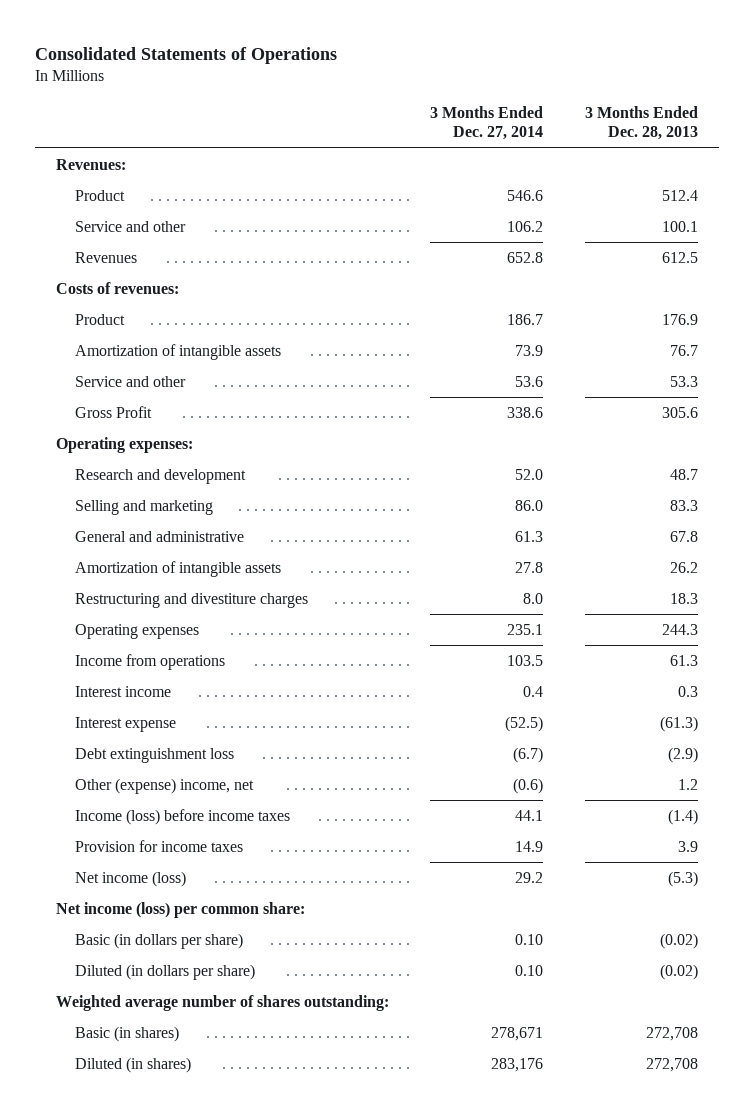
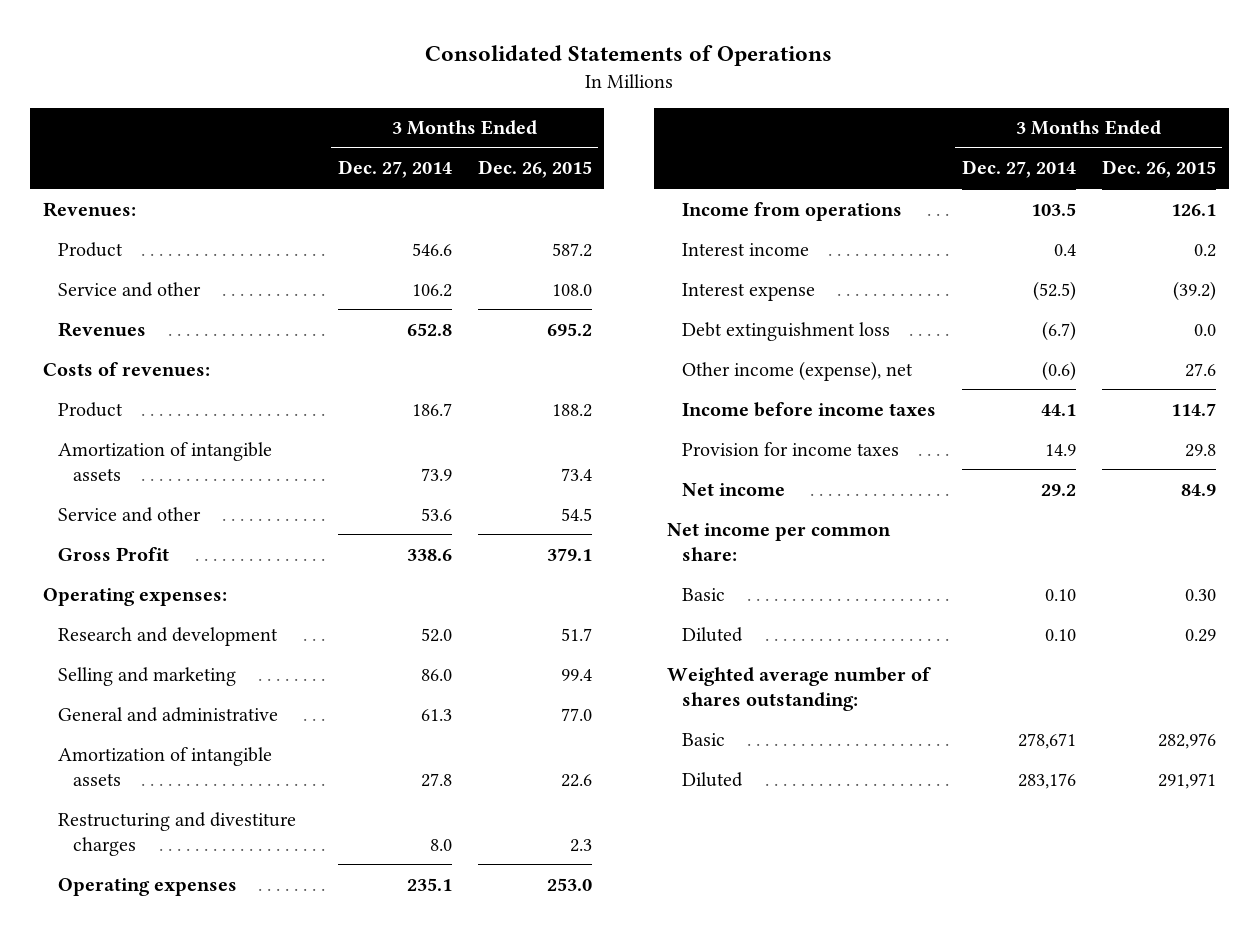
[585,105,699,141] 3 Months Ended Dec. 28, 2013 -> none
none -> [477,160,592,179] Dec. 26, 2015
[74,777,254,794] Other (expense) income, net -> [682,360,914,381] Other income (expense), net
[74,808,290,825] Income (loss) before income taxes -> [682,401,937,417] Income before income taxes
[74,870,186,887] Net income (loss) -> [682,482,786,496] Net income
[55,901,305,918] Net income (loss) per common share: -> [667,522,892,561] Net income per common share:
[74,932,243,949] Basic (in dollars per share) -> [682,587,726,601] Basic
[74,963,255,980] Diluted (in dollars per share) -> [682,626,744,642] Diluted
[74,1025,179,1042] Basic (in shares) -> [682,732,726,746] Basic
[74,1056,191,1073] Diluted (in shares) -> [682,771,744,787] Diluted

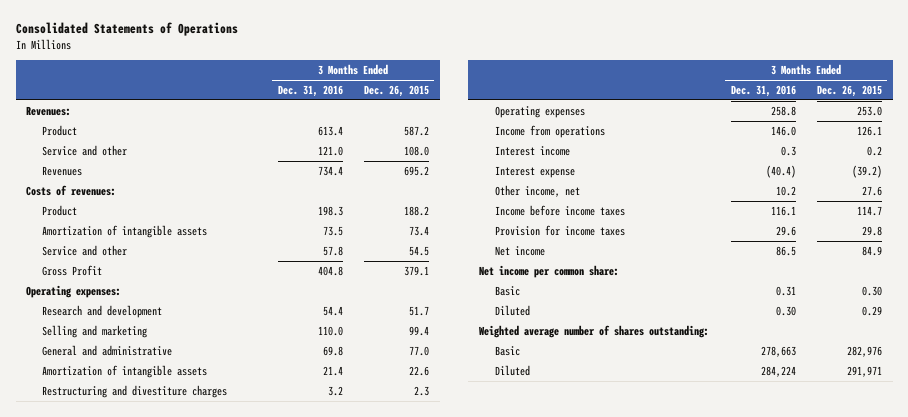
[337,160,452,179] Dec. 27, 2014 -> none
none -> [277,85,343,98] Dec. 31, 2016
[682,321,891,341] Debt extinguishment loss -> none
[682,360,914,381] Other income (expense), net -> [495,184,581,197] Other income, net

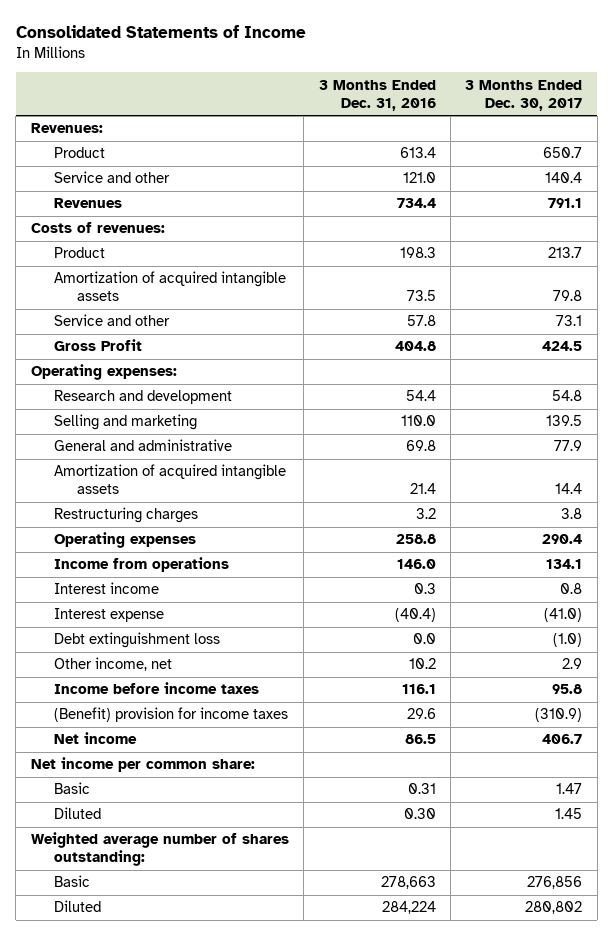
[15,22,238,37] Consolidated Statements of Operations -> [15,25,306,39] Consolidated Statements of Income
[364,85,430,98] Dec. 26, 2015 -> none
none -> [465,79,583,111] 3 Months Ended Dec. 30, 2017
[42,224,208,238] Amortization of intangible assets -> [53,271,286,302] Amortization of acquired intangible assets
[42,364,208,378] Amortization of intangible assets -> [53,464,286,495] Amortization of acquired intangible assets
[42,384,228,398] Restructuring and divestiture charges -> [53,507,198,524] Restructuring charges
none -> [53,632,220,649] Debt extinguishment loss
[495,224,626,236] Provision for income taxes -> [53,707,288,723] (Benefit) provision for income taxes

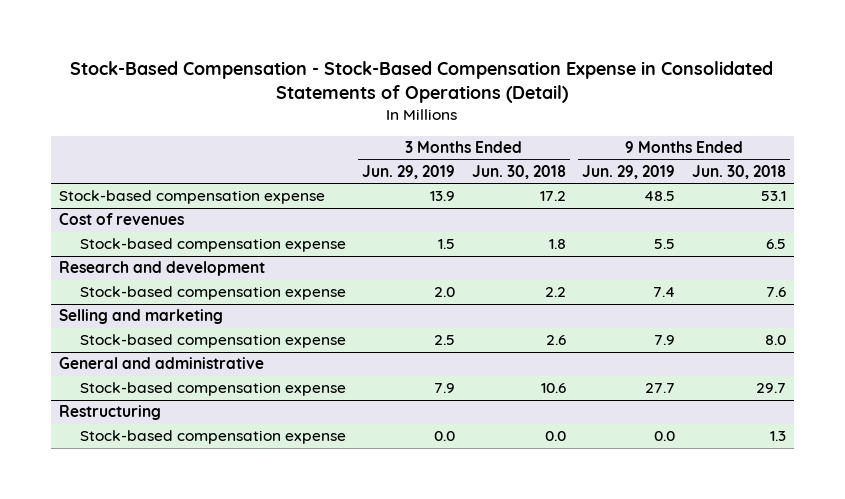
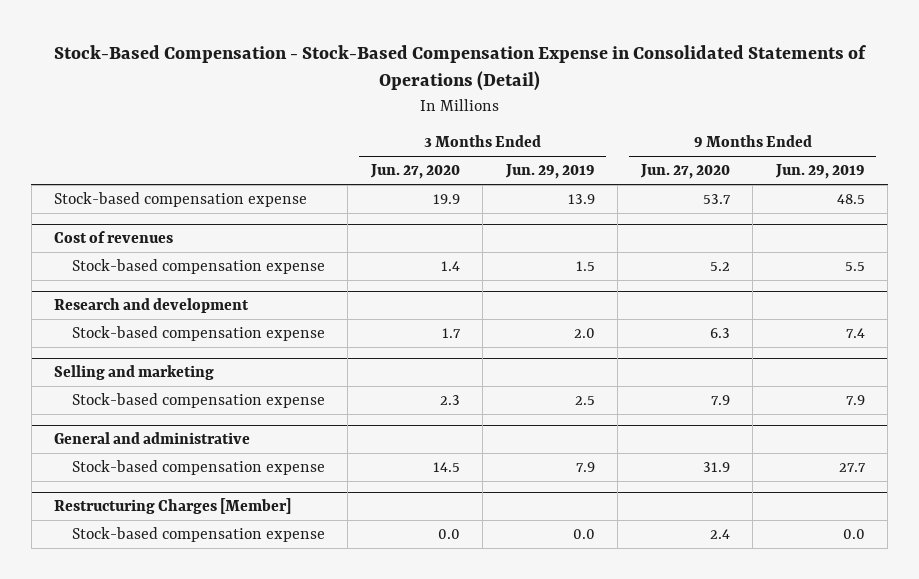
[471,164,566,179] Jun. 30, 2018 -> none
[691,164,786,179] Jun. 30, 2018 -> none
none -> [369,164,460,180] Jun. 27, 2020
none -> [639,164,730,180] Jun. 27, 2020
[59,405,162,421] Restructuring -> [54,498,292,515] Restructuring Charges [Member]

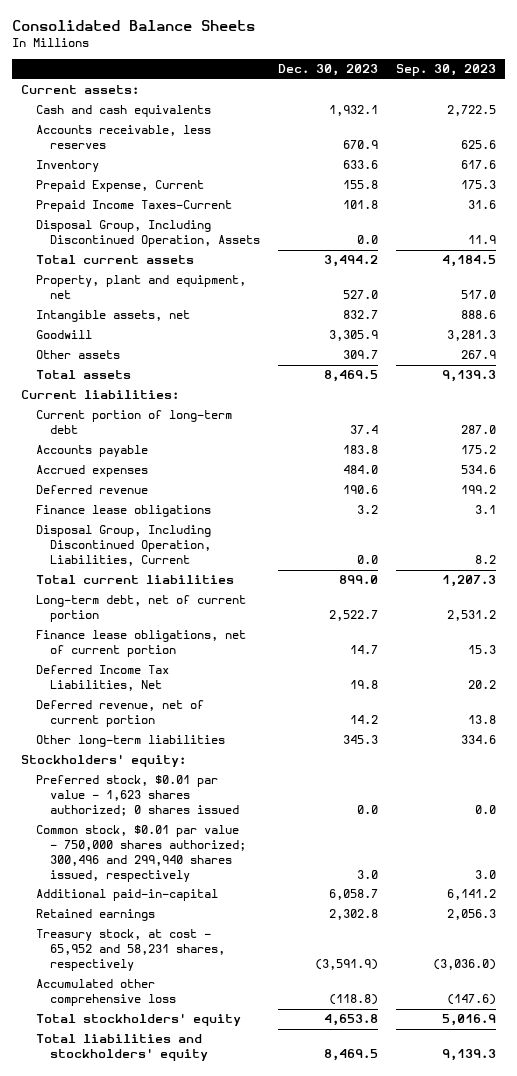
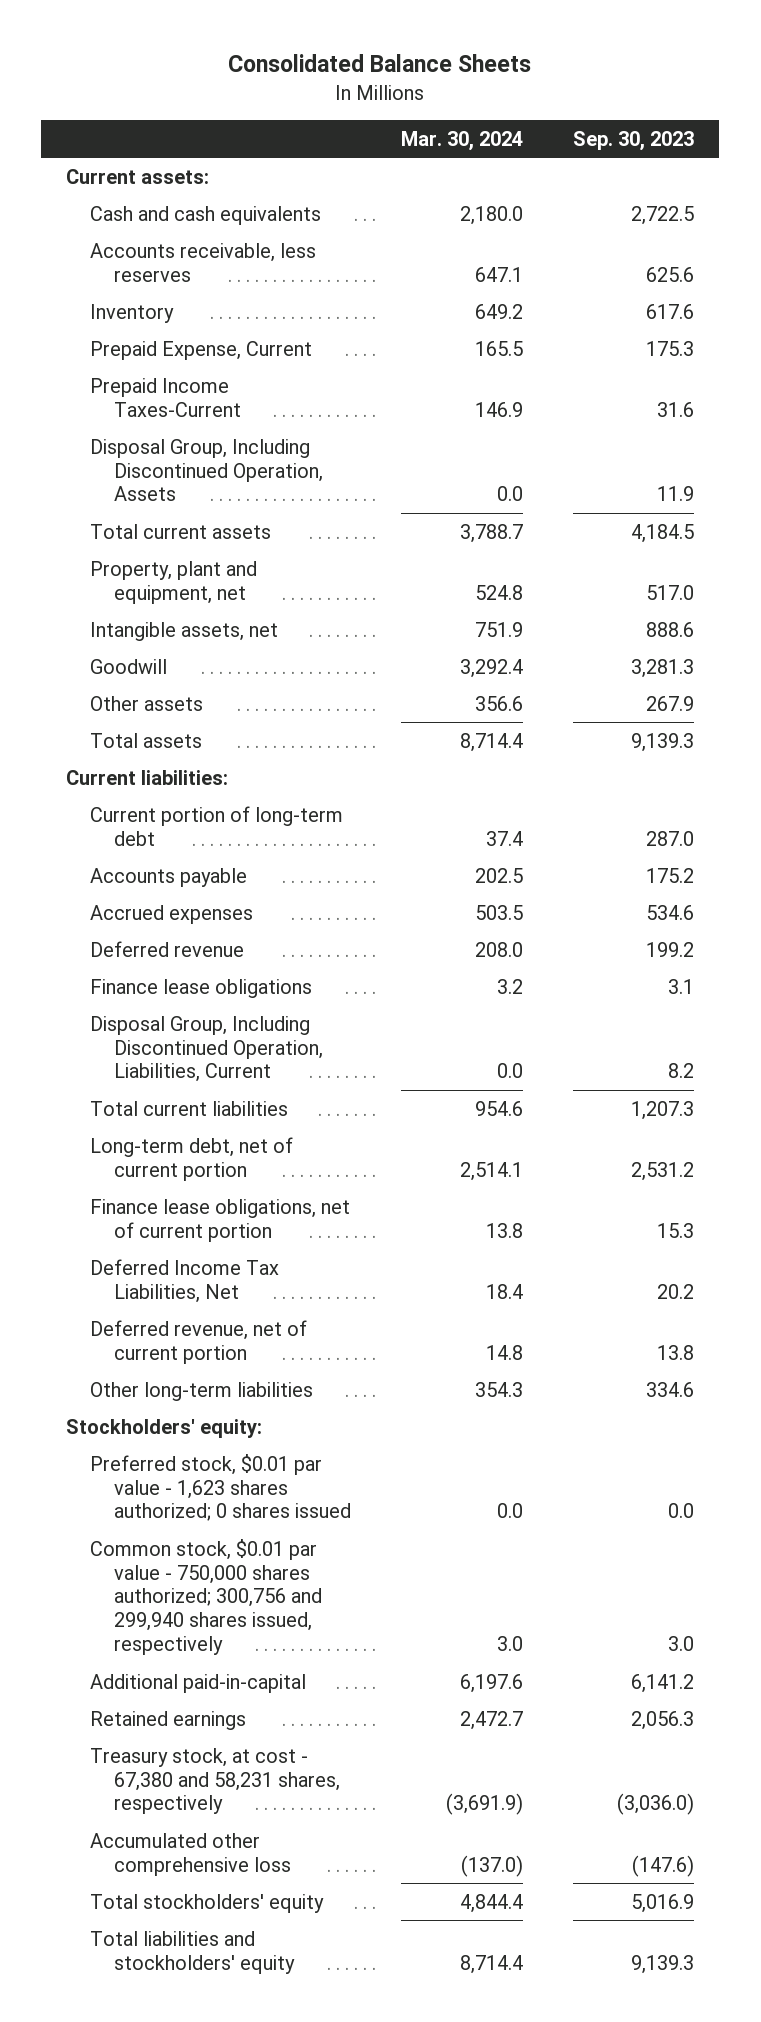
[278,64,379,77] Dec. 30, 2023 -> none
none -> [401,130,524,151] Mar. 30, 2024
[35,825,247,883] Common stock, $0.01 par value - 750,000 shares authorized; 300,496 and 299,940 shares issued, respectively -> [90,1538,323,1656] Common stock, $0.01 par value - 750,000 shares authorized; 300,756 and 299,940 shares issued, respectively
[35,929,226,972] Treasury stock, at cost - 65,952 and 58,231 shares, respectively -> [90,1747,341,1815] Treasury stock, at cost - 67,380 and 58,231 shares, respectively

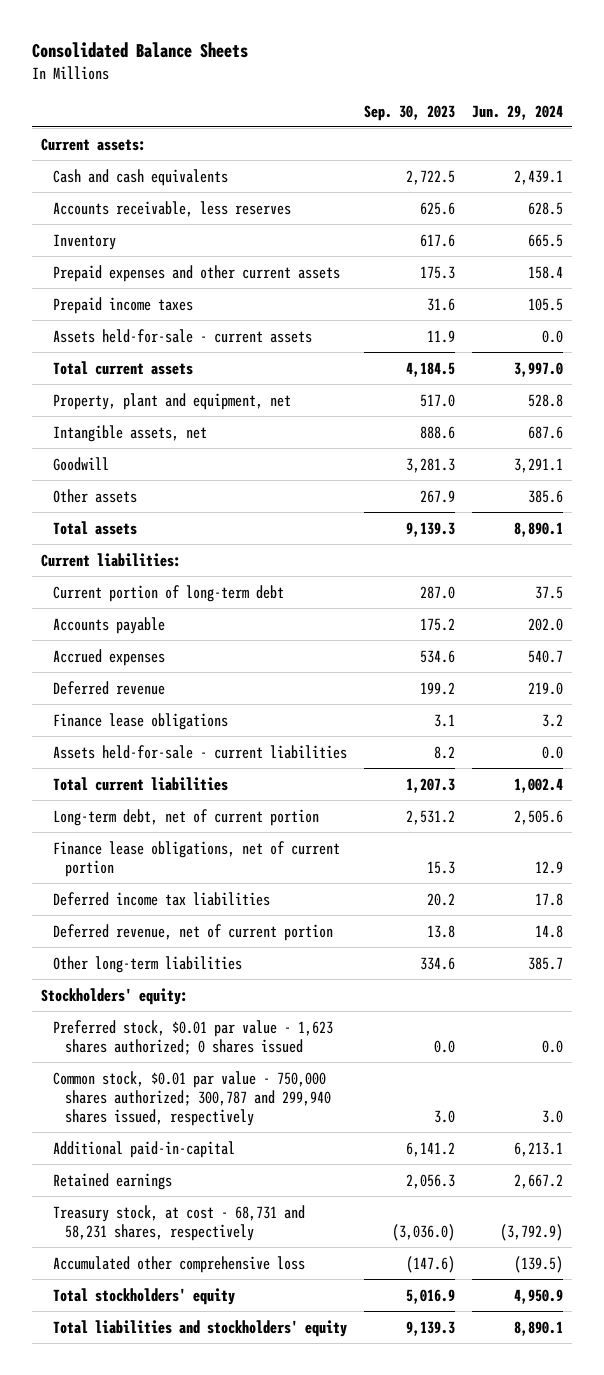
[401,130,524,151] Mar. 30, 2024 -> none
none -> [472,104,564,120] Jun. 29, 2024
[90,340,313,360] Prepaid Expense, Current -> [52,264,340,282] Prepaid expenses and other current assets
[90,377,242,417] Prepaid Income Taxes-Current -> [52,296,193,314] Prepaid income taxes
[90,438,324,502] Disposal Group, Including Discontinued Operation, Assets -> [52,328,312,343] Assets held-for-sale - current assets
[90,1015,324,1083] Disposal Group, Including Discontinued Operation, Liabilities, Current -> [52,744,347,759] Assets held-for-sale - current liabilities
[90,1258,280,1303] Deferred Income Tax Liabilities, Net -> [52,891,270,906] Deferred income tax liabilities
[90,1538,323,1656] Common stock, $0.01 par value - 750,000 shares authorized; 300,756 and 299,940 shares issued, respectively -> [52,1070,332,1127] Common stock, $0.01 par value - 750,000 shares authorized; 300,787 and 299,940 shares issued, respectively
[90,1747,341,1815] Treasury stock, at cost - 67,380 and 58,231 shares, respectively -> [52,1204,305,1241] Treasury stock, at cost - 68,731 and 58,231 shares, respectively

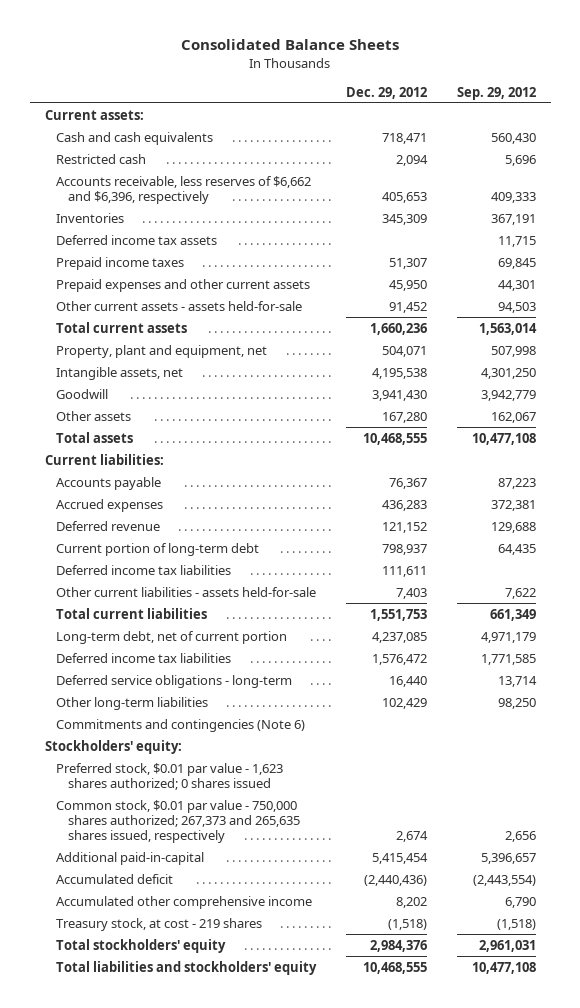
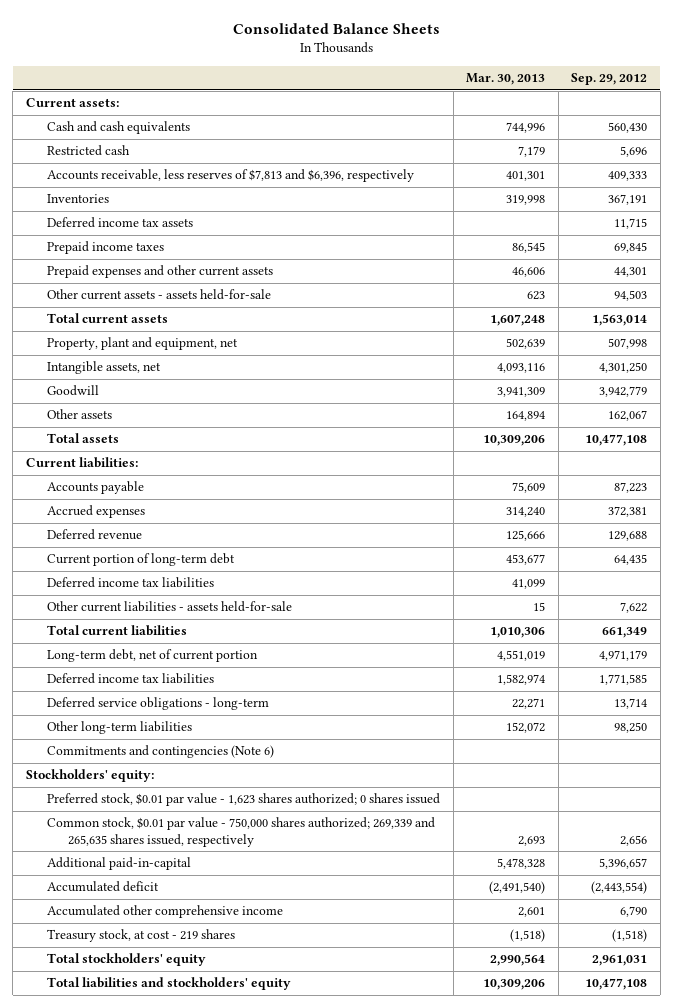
[345,86,427,99] Dec. 29, 2012 -> none
none -> [466,73,546,86] Mar. 30, 2013
[56,175,312,204] Accounts receivable, less reserves of $6,662 and $6,396, respectively -> [47,169,415,183] Accounts receivable, less reserves of $7,813 and $6,396, respectively
[56,799,300,843] Common stock, $0.01 par value - 750,000 shares authorized; 267,373 and 265,635 shares issued, respectively -> [47,817,436,847] Common stock, $0.01 par value - 750,000 shares authorized; 269,339 and 265,635 shares issued, respectively

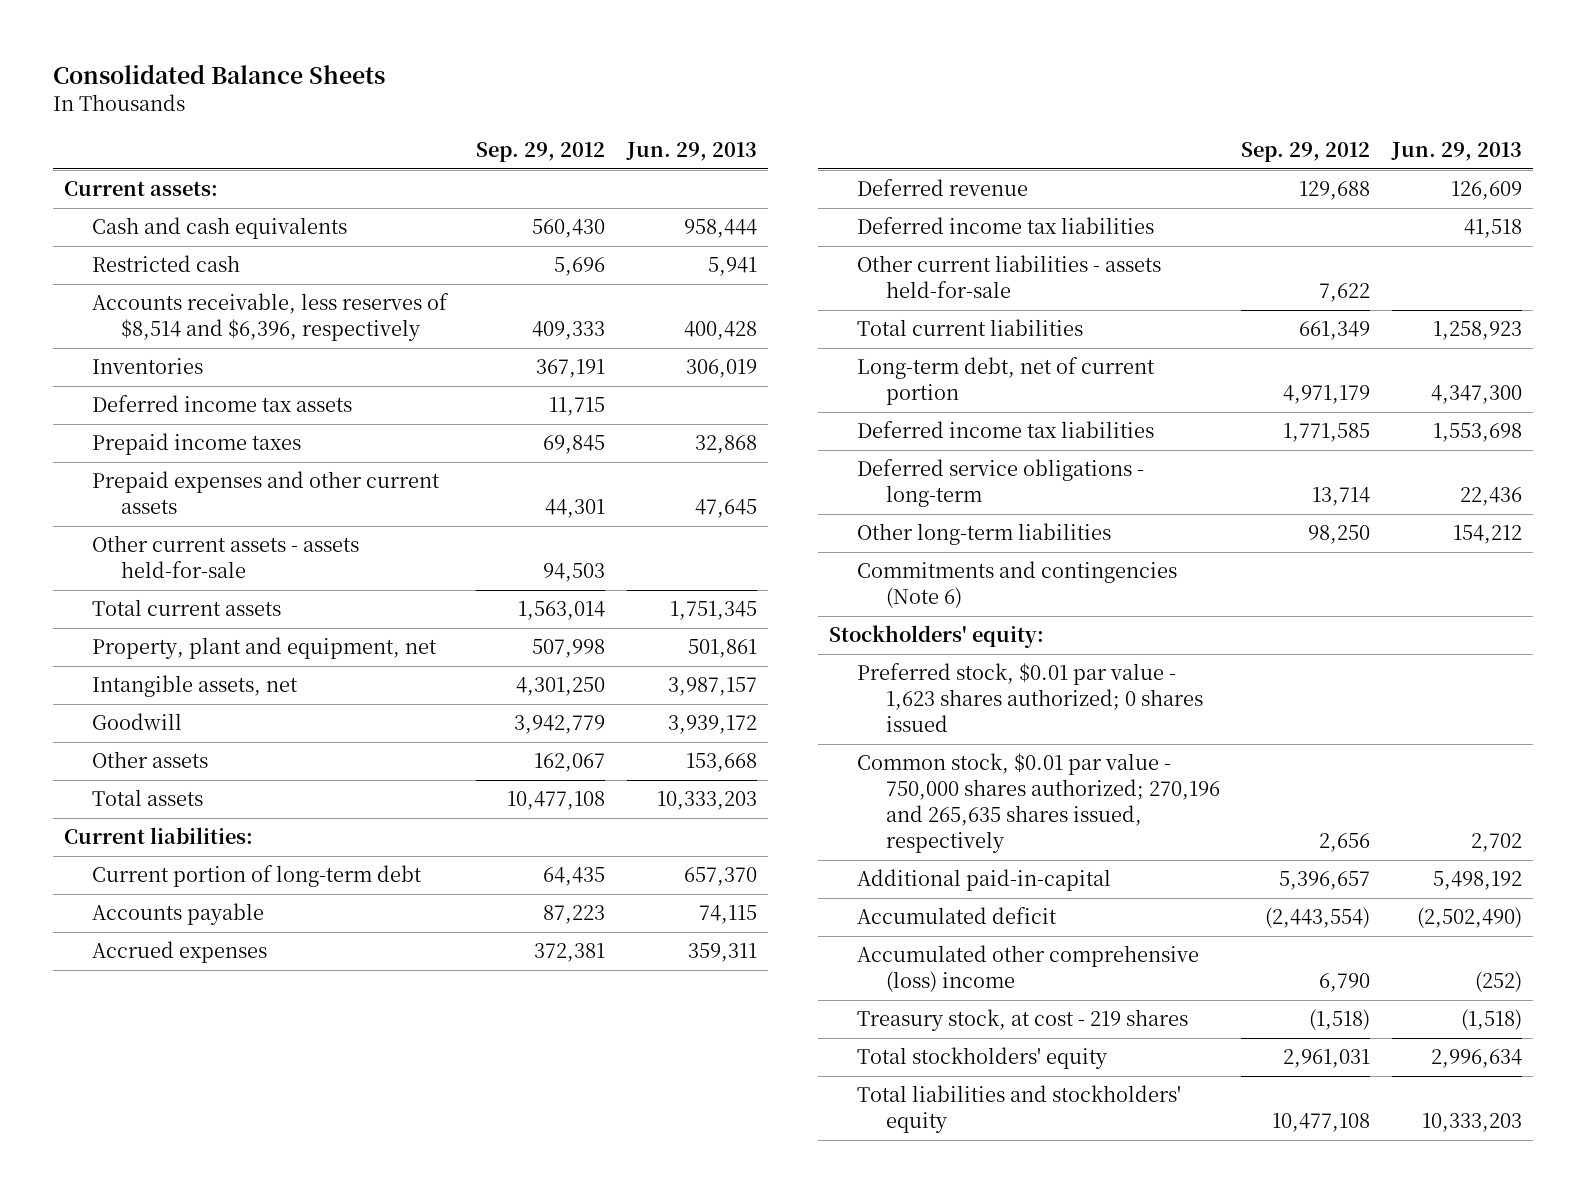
[466,73,546,86] Mar. 30, 2013 -> none
none -> [625,142,757,162] Jun. 29, 2013
[47,169,415,183] Accounts receivable, less reserves of $7,813 and $6,396, respectively -> [92,293,450,342] Accounts receivable, less reserves of $8,514 and $6,396, respectively
[47,553,236,567] Current portion of long-term debt -> [92,865,423,888] Current portion of long-term debt
[47,817,436,847] Common stock, $0.01 par value - 750,000 shares authorized; 269,339 and 265,635 shares issued, respectively -> [857,753,1220,854] Common stock, $0.01 par value - 750,000 shares authorized; 270,196 and 265,635 shares issued, respectively
[47,905,284,919] Accumulated other comprehensive income -> [857,945,1200,993] Accumulated other comprehensive (loss) income

